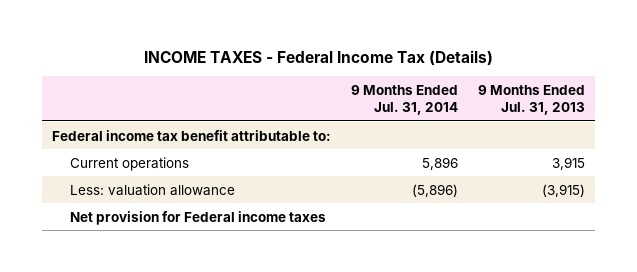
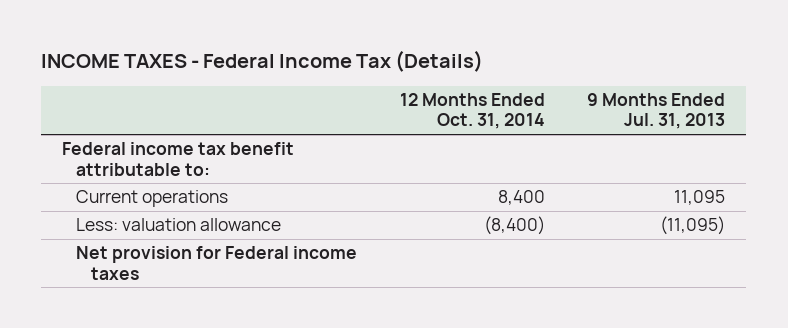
[351,84,459,115] 9 Months Ended Jul. 31, 2014 -> none
none -> [399,93,545,130] 12 Months Ended Oct. 31, 2014
[552,156,586,170] 3,915 -> [674,190,726,206] 11,095
[542,183,586,197] (3,915) -> [660,216,726,236] (11,095)

